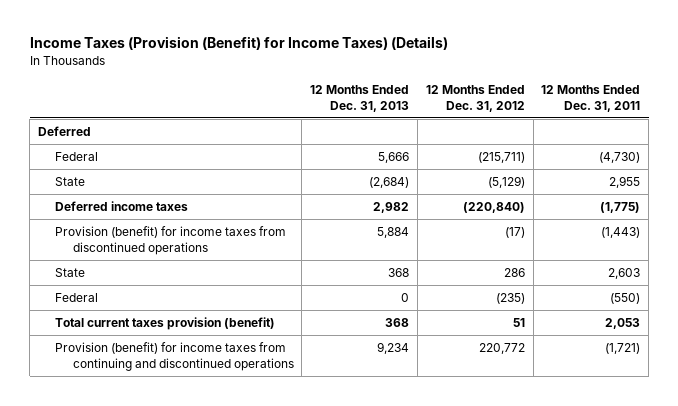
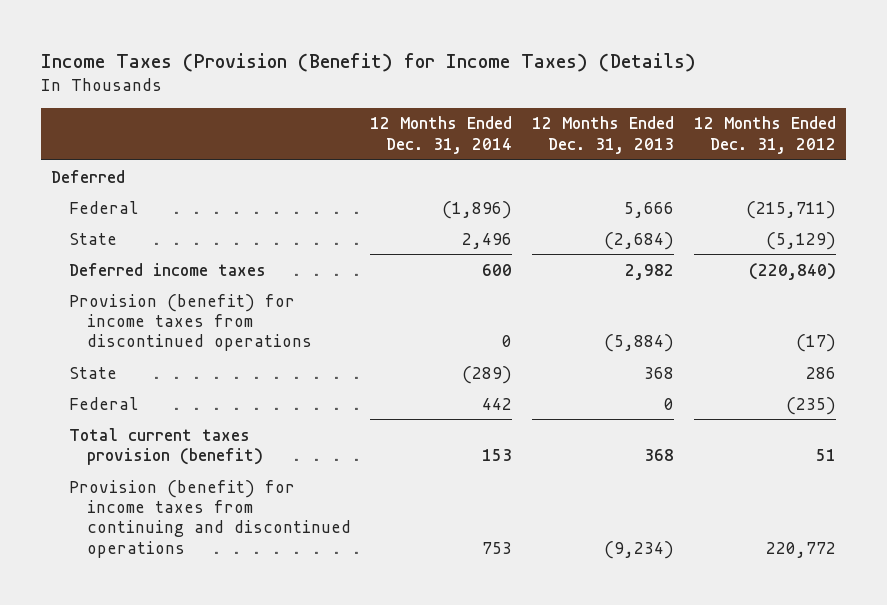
[541,85,641,112] 12 Months Ended Dec. 31, 2011 -> none
none -> [370,116,513,154] 12 Months Ended Dec. 31, 2014
[377,227,410,239] 5,884 -> [604,334,675,353] (5,884)
[377,342,410,355] 9,234 -> [604,540,675,559] (9,234)

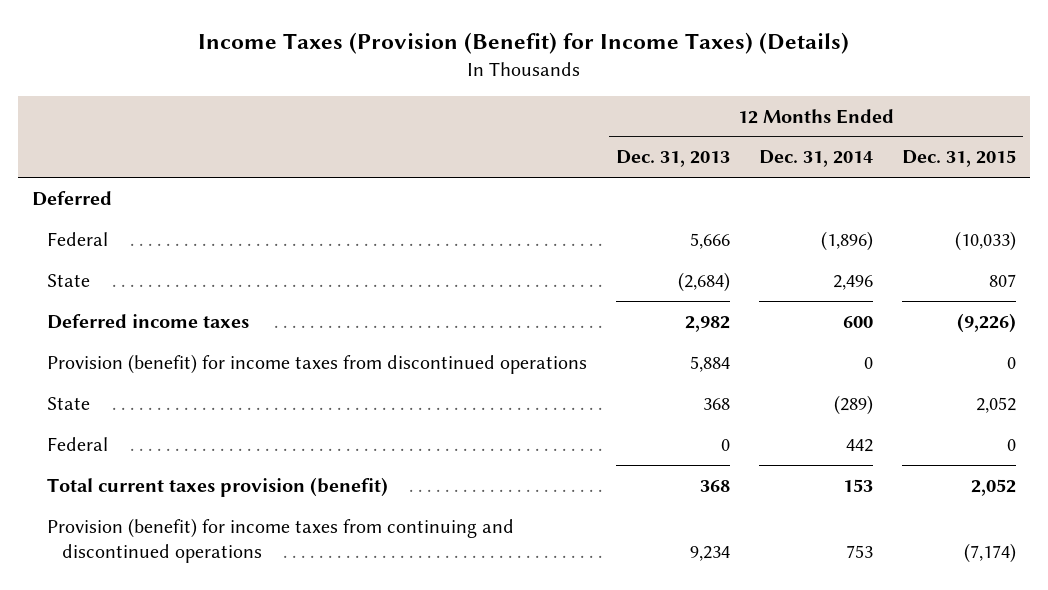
[693,116,836,154] 12 Months Ended Dec. 31, 2012 -> none
none -> [901,150,1016,168] Dec. 31, 2015
[604,334,675,353] (5,884) -> [689,355,730,372] 5,884
[604,540,675,559] (9,234) -> [689,546,730,562] 9,234

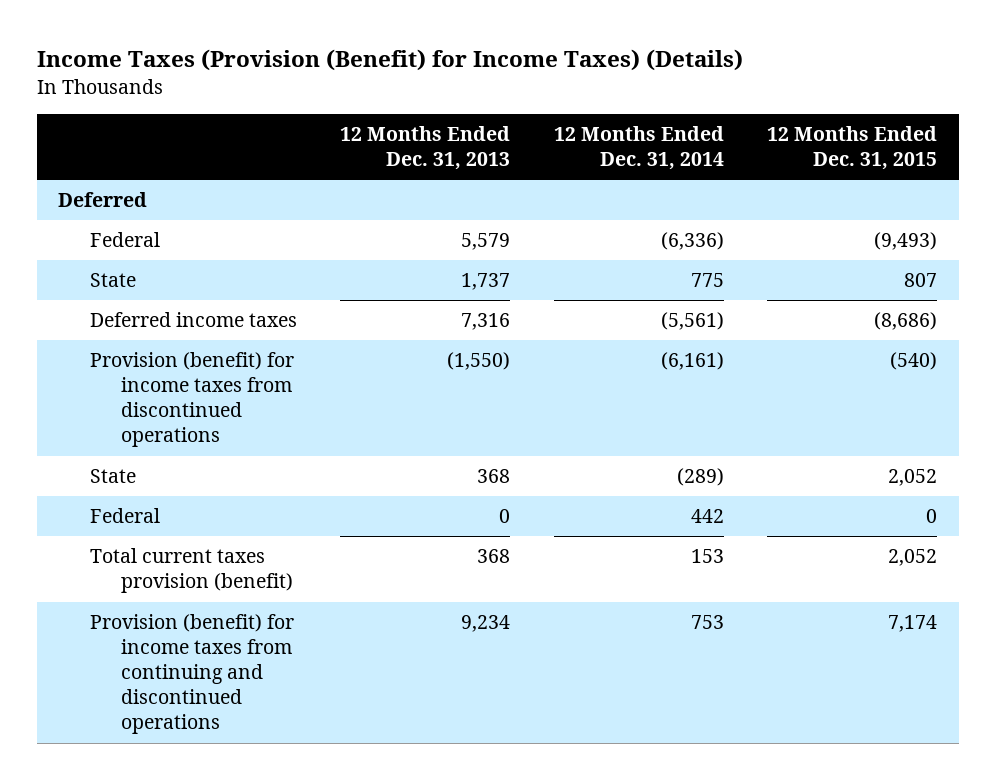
[689,232,730,249] 5,666 -> [461,233,511,251] 5,579
[820,230,873,251] (1,896) -> [660,232,724,251] (6,336)
[954,230,1016,251] (10,033) -> [874,232,938,251] (9,493)
[677,271,730,292] (2,684) -> [461,273,511,291] 1,737
[832,274,873,290] 2,496 -> [690,273,724,288] 775
[684,315,730,332] 2,982 -> [461,313,511,331] 7,316
[842,315,873,328] 600 -> [660,312,724,331] (5,561)
[956,312,1016,333] (9,226) -> [874,312,938,331] (8,686)
[689,355,730,372] 5,884 -> [447,352,511,371] (1,550)
[863,356,873,369] 0 -> [660,352,724,371] (6,161)
[1006,356,1016,369] 0 -> [890,352,938,371] (540)
[963,543,1016,564] (7,174) -> [888,615,938,633] 7,174

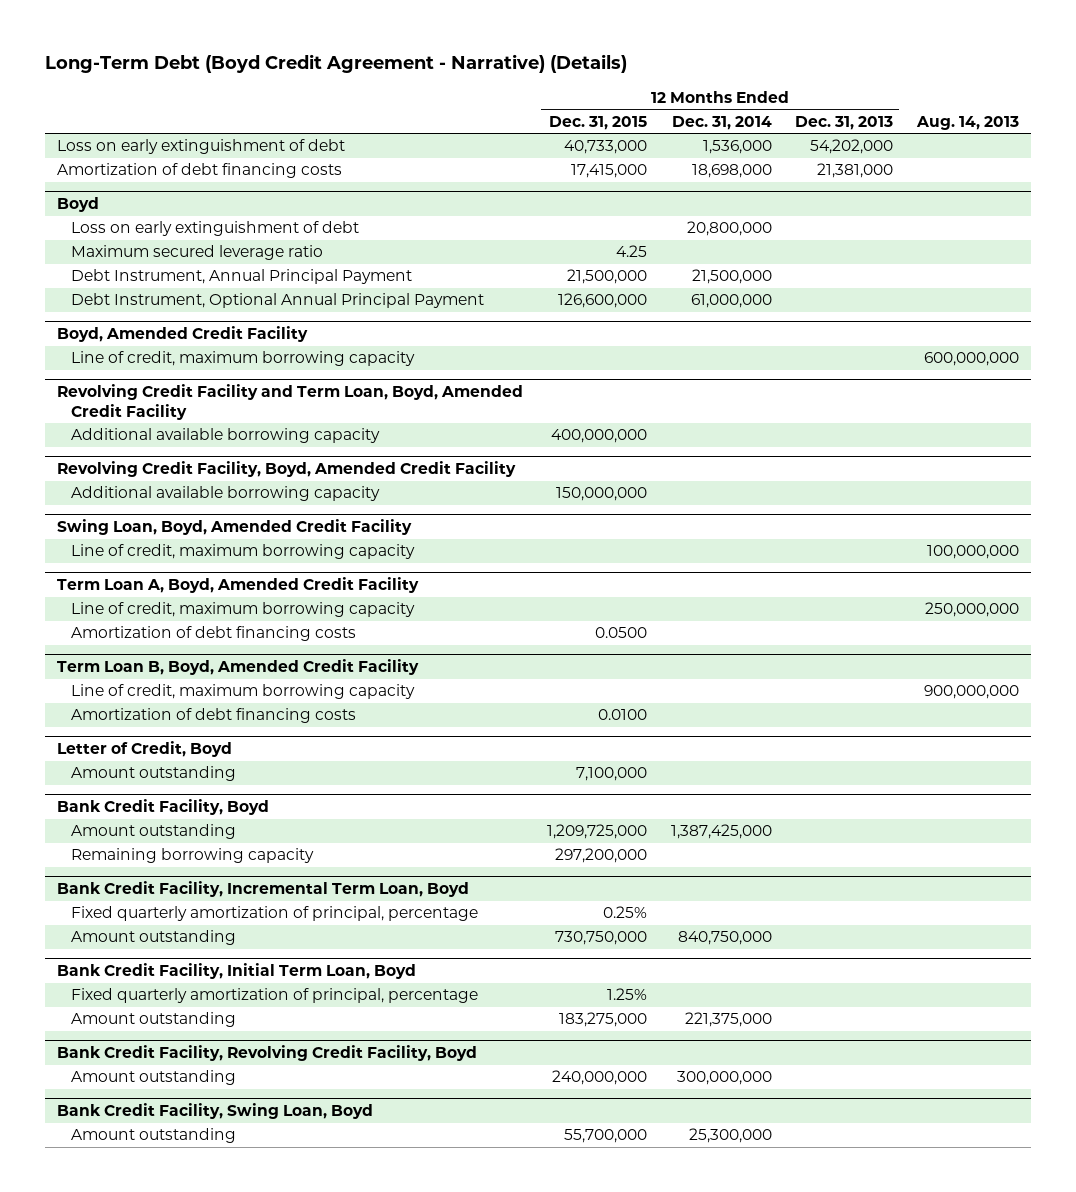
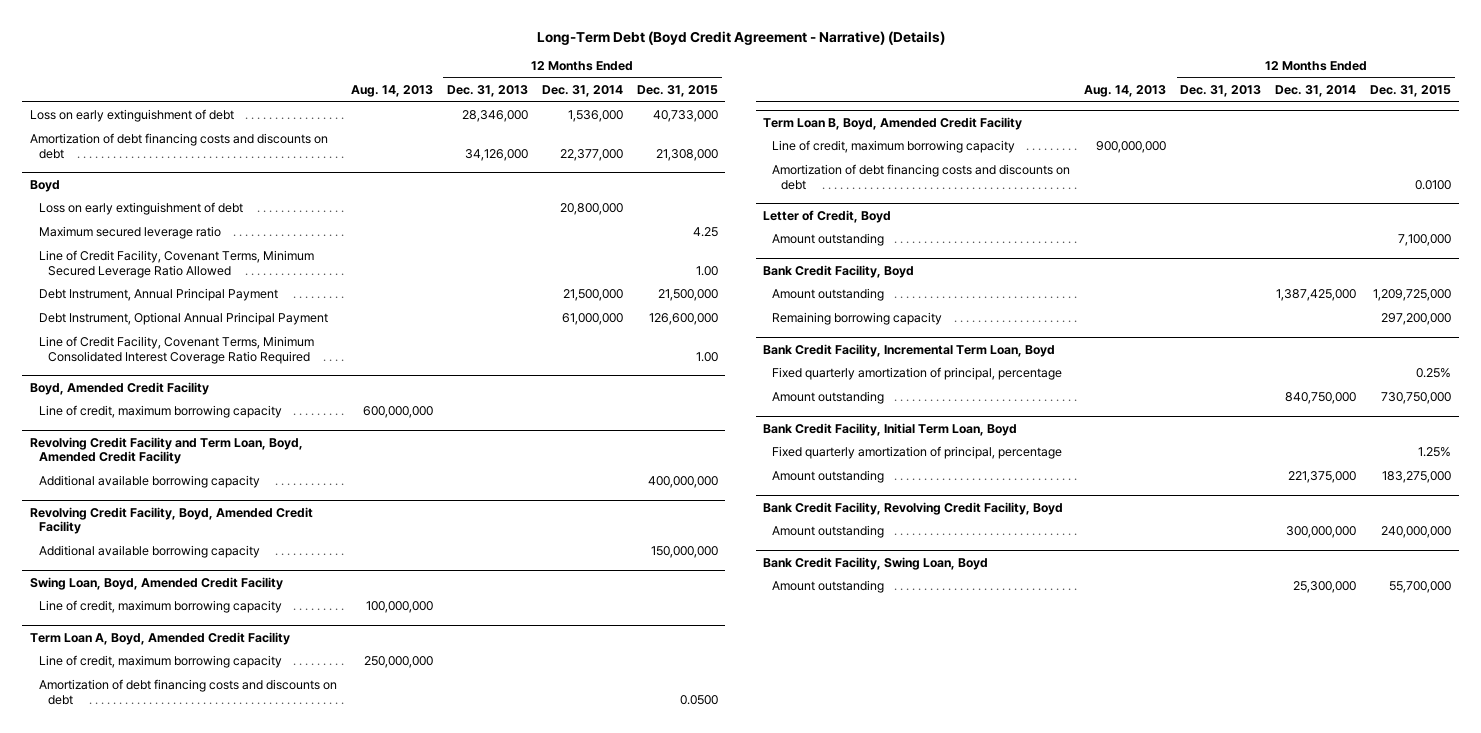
[810,139,894,155] 54,202,000 -> [461,110,528,123] 28,346,000
[57,163,343,179] Amortization of debt financing costs -> [29,133,328,159] Amortization of debt financing costs and discounts on debt
[570,164,647,179] 17,415,000 -> [655,148,718,161] 21,308,000
[691,164,772,179] 18,698,000 -> [559,148,623,161] 22,377,000
[817,163,894,179] 21,381,000 -> [464,148,528,161] 34,126,000
none -> [38,250,314,278] Line of Credit Facility, Covenant Terms, Minimum Secured Leverage Ratio Allowed
none -> [38,336,314,364] Line of Credit Facility, Covenant Terms, Minimum Consolidated Interest Coverage Ratio Required
[70,626,356,642] Amortization of debt financing costs -> [38,679,337,705] Amortization of debt financing costs and discounts on debt
[70,708,356,724] Amortization of debt financing costs -> [772,164,1071,190] Amortization of debt financing costs and discounts on debt

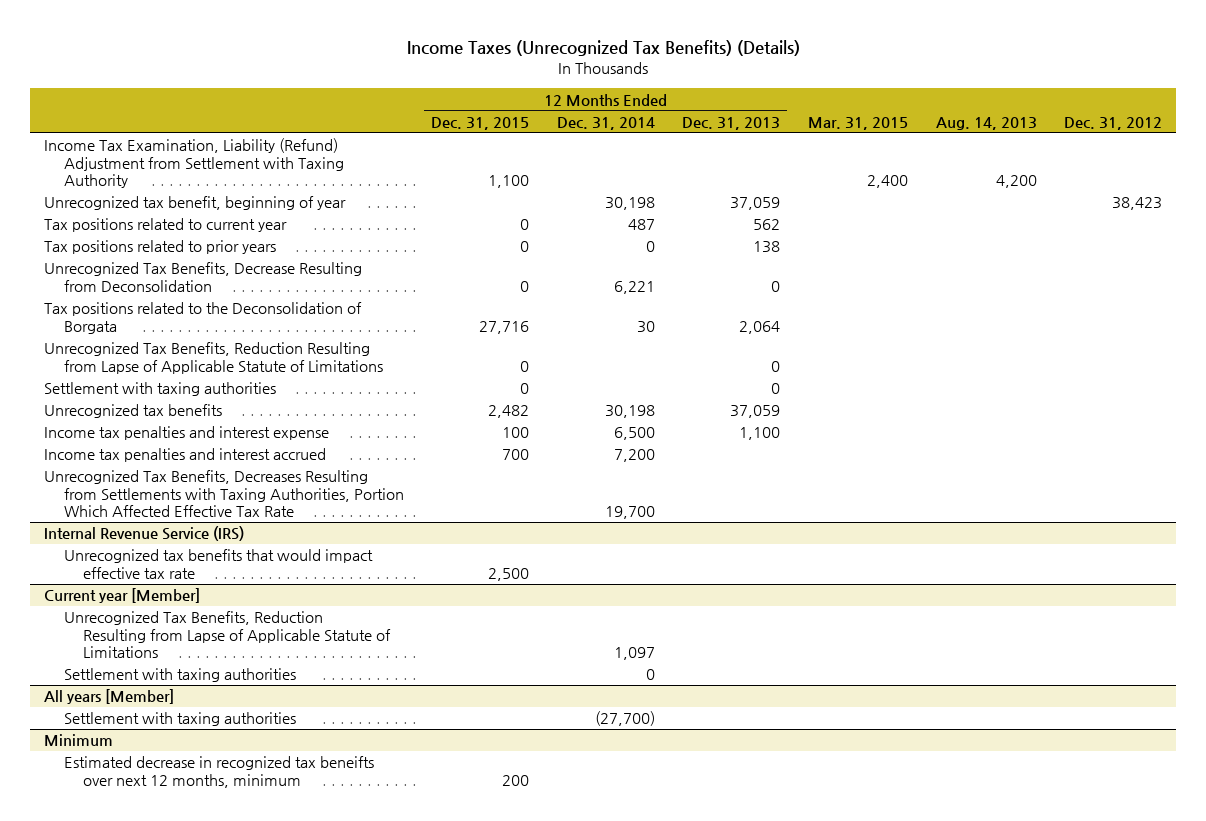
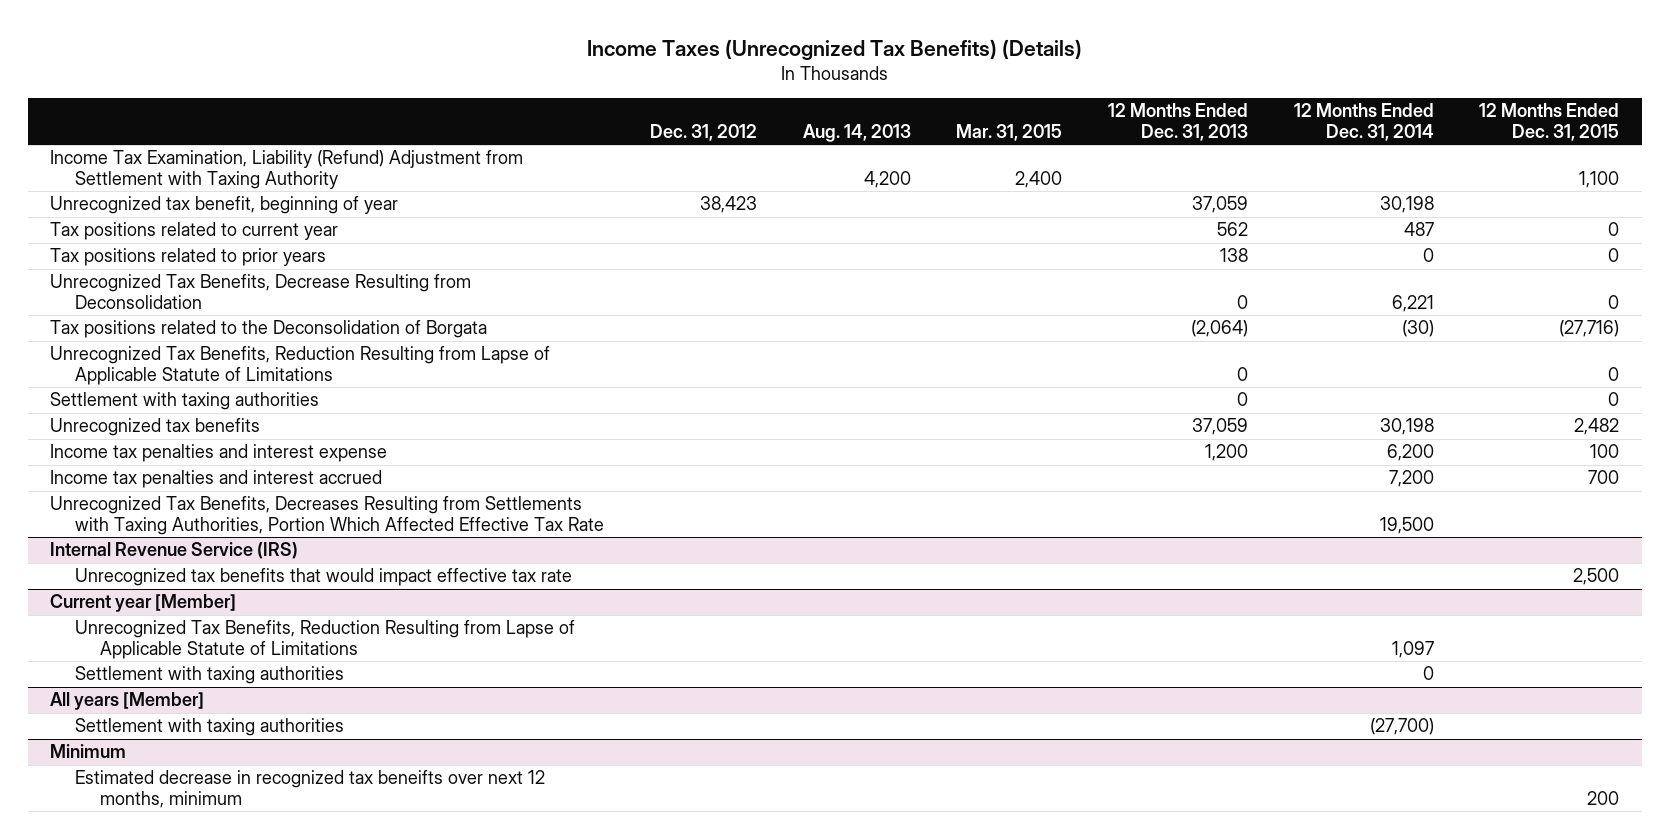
[479,320,530,334] 27,716 -> [1559,320,1620,338] (27,716)
[636,320,655,333] 30 -> [1401,320,1434,338] (30)
[739,320,781,334] 2,064 -> [1190,320,1248,338] (2,064)
[613,427,655,441] 6,500 -> [1386,444,1434,462] 6,200
[739,427,781,441] 1,100 -> [1204,444,1248,462] 1,200
[604,506,655,520] 19,700 -> [1379,517,1434,535] 19,500

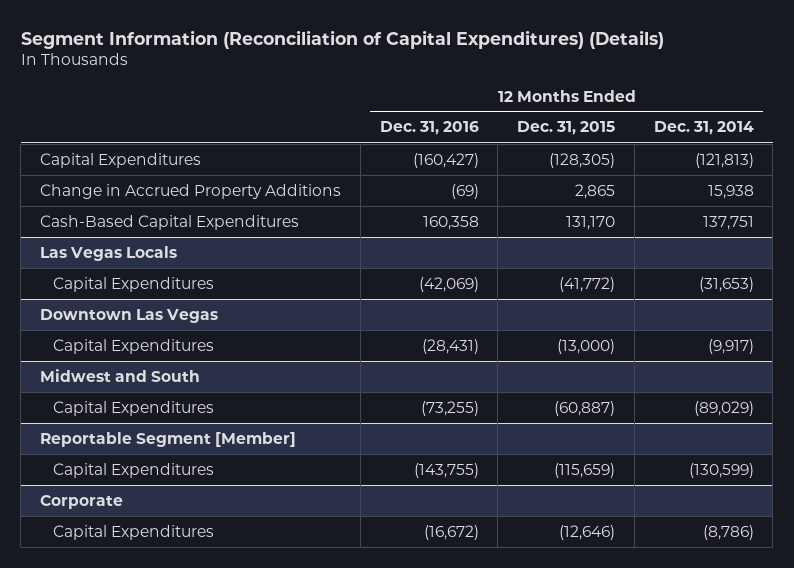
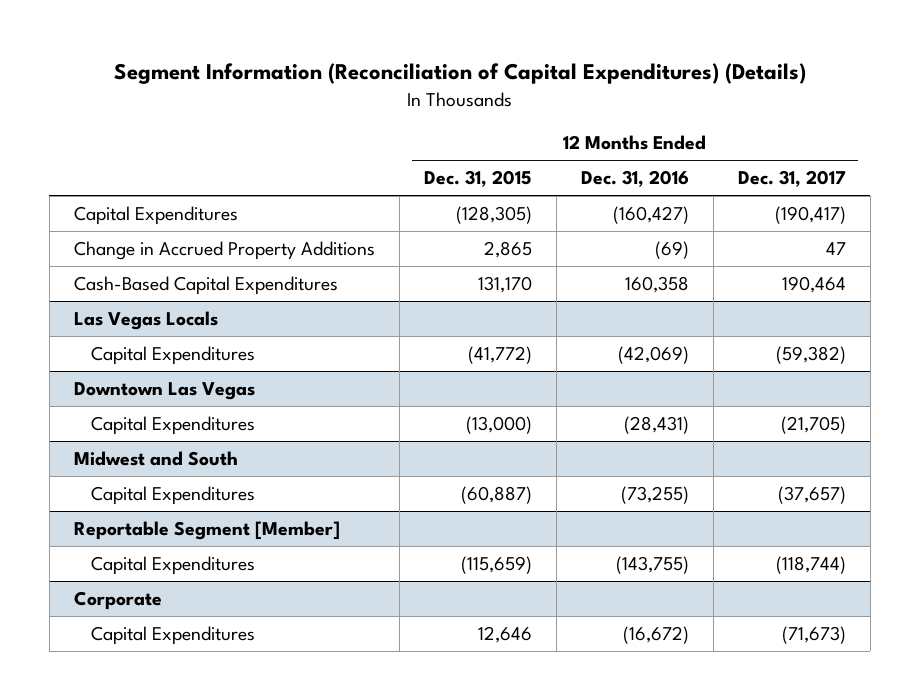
[653,121,754,136] Dec. 31, 2014 -> none
none -> [737,170,846,188] Dec. 31, 2017
[559,524,616,540] (12,646) -> [477,625,532,643] 12,646

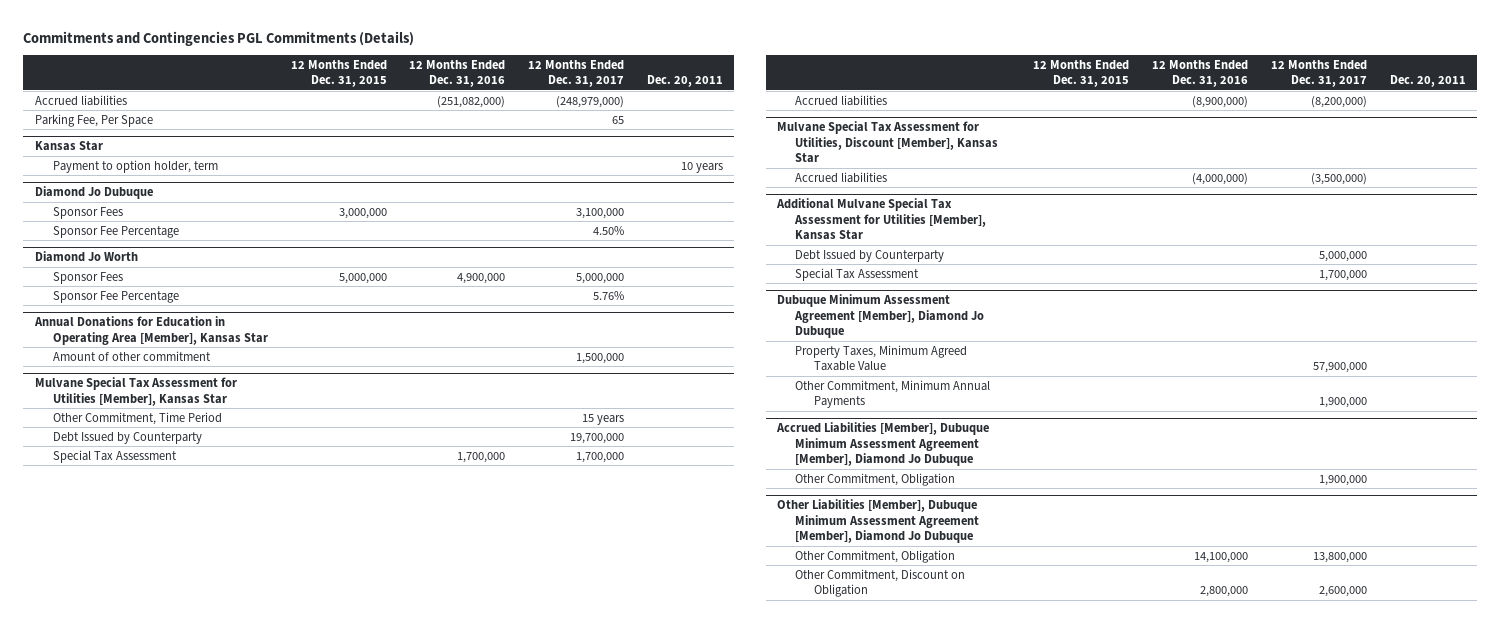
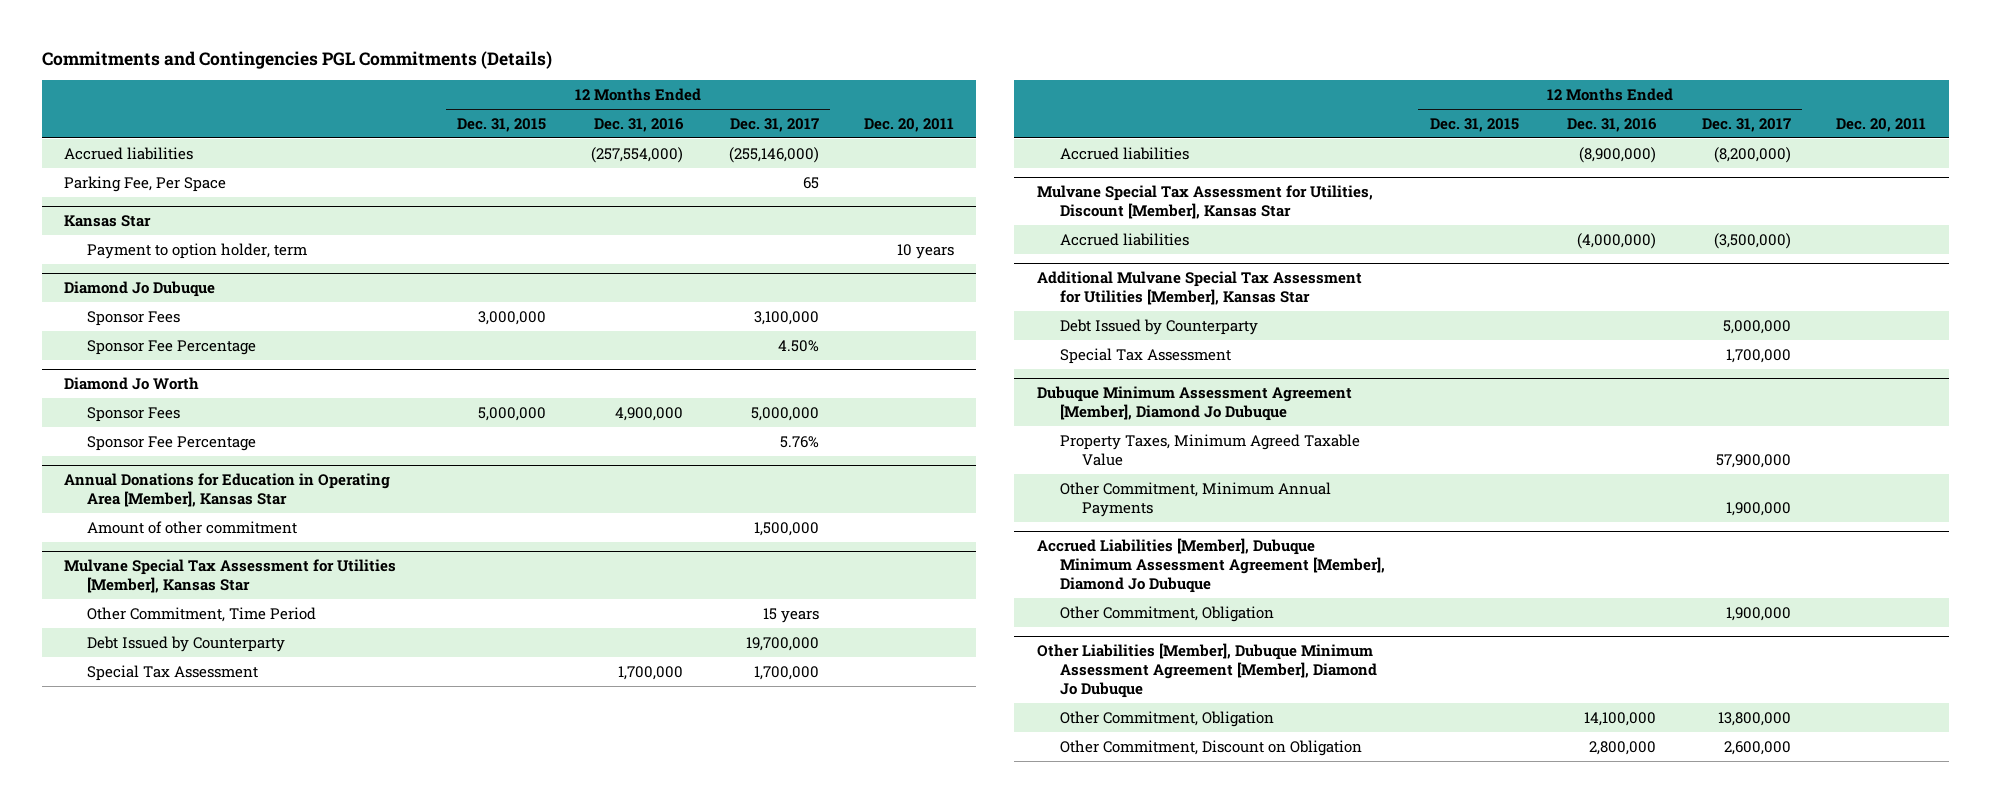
[437,95,506,108] (251,082,000) -> [591,146,684,163] (257,554,000)
[556,95,625,108] (248,979,000) -> [728,146,819,163] (255,146,000)

